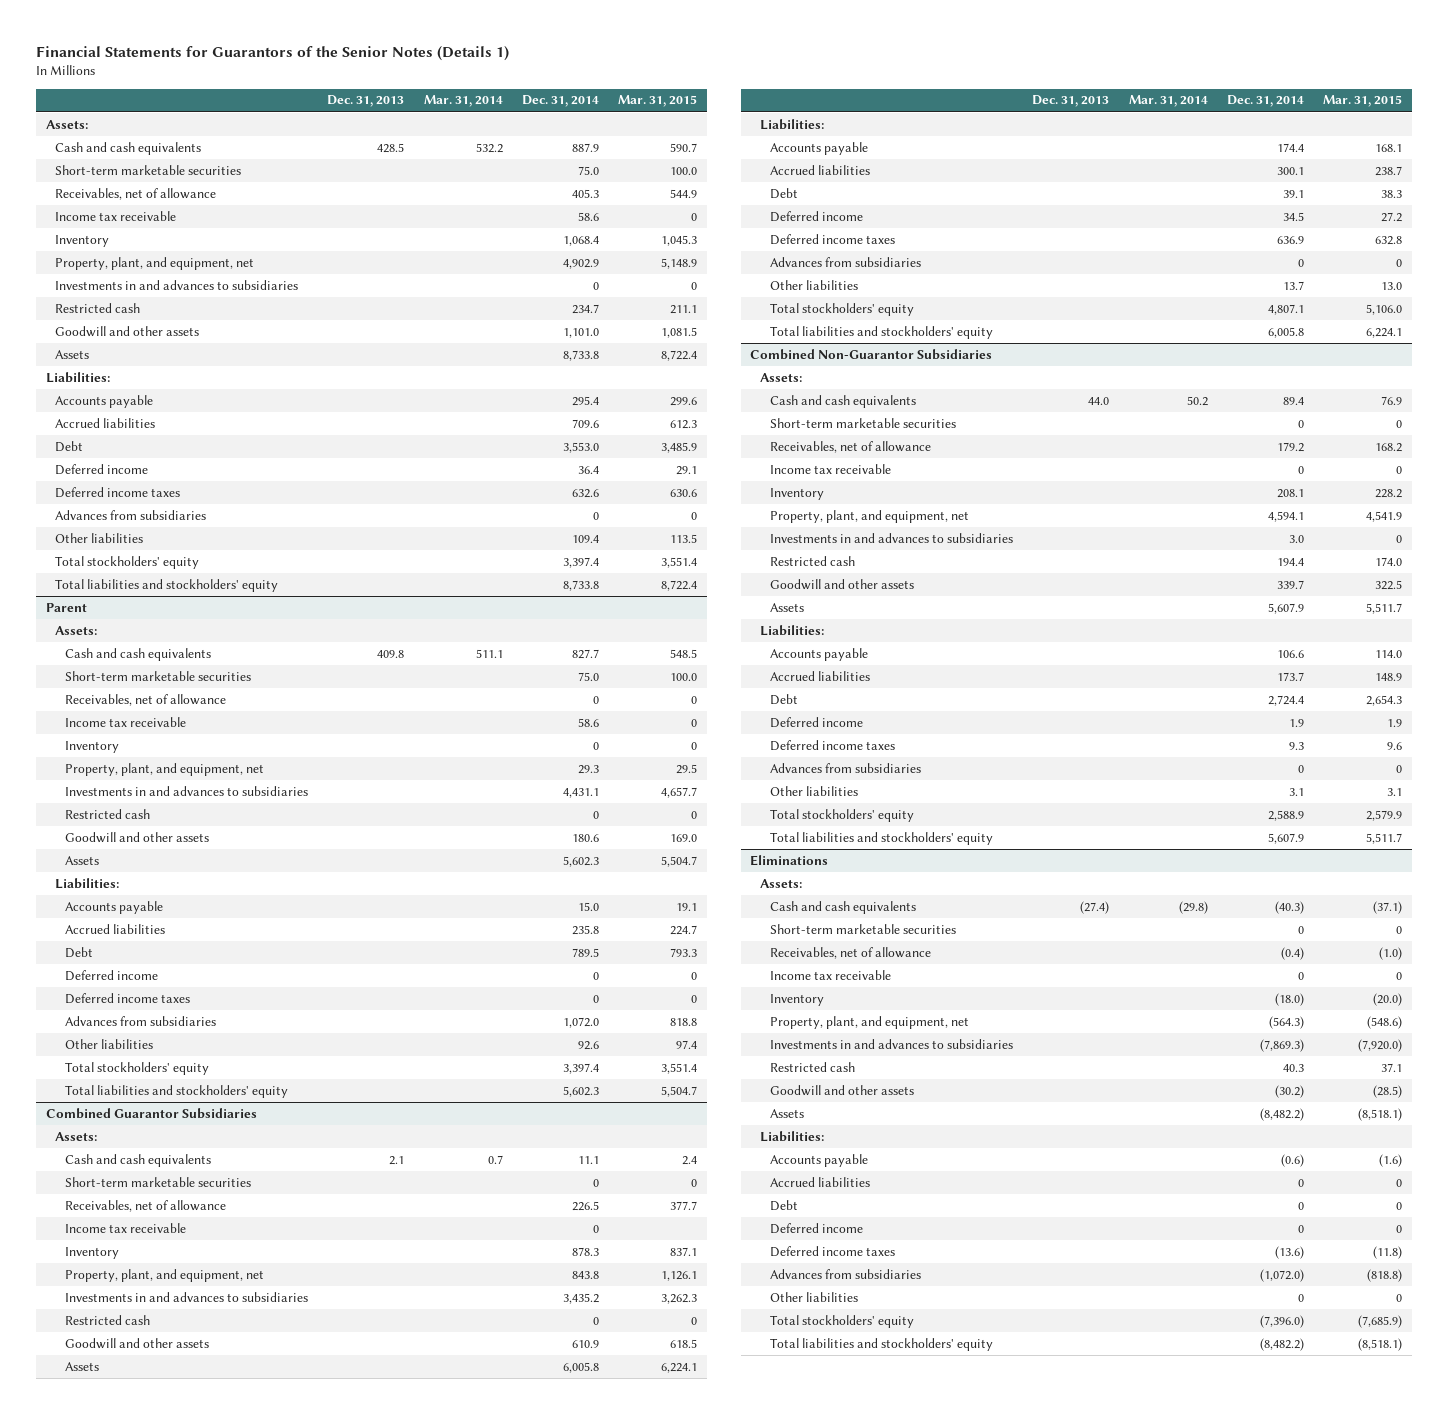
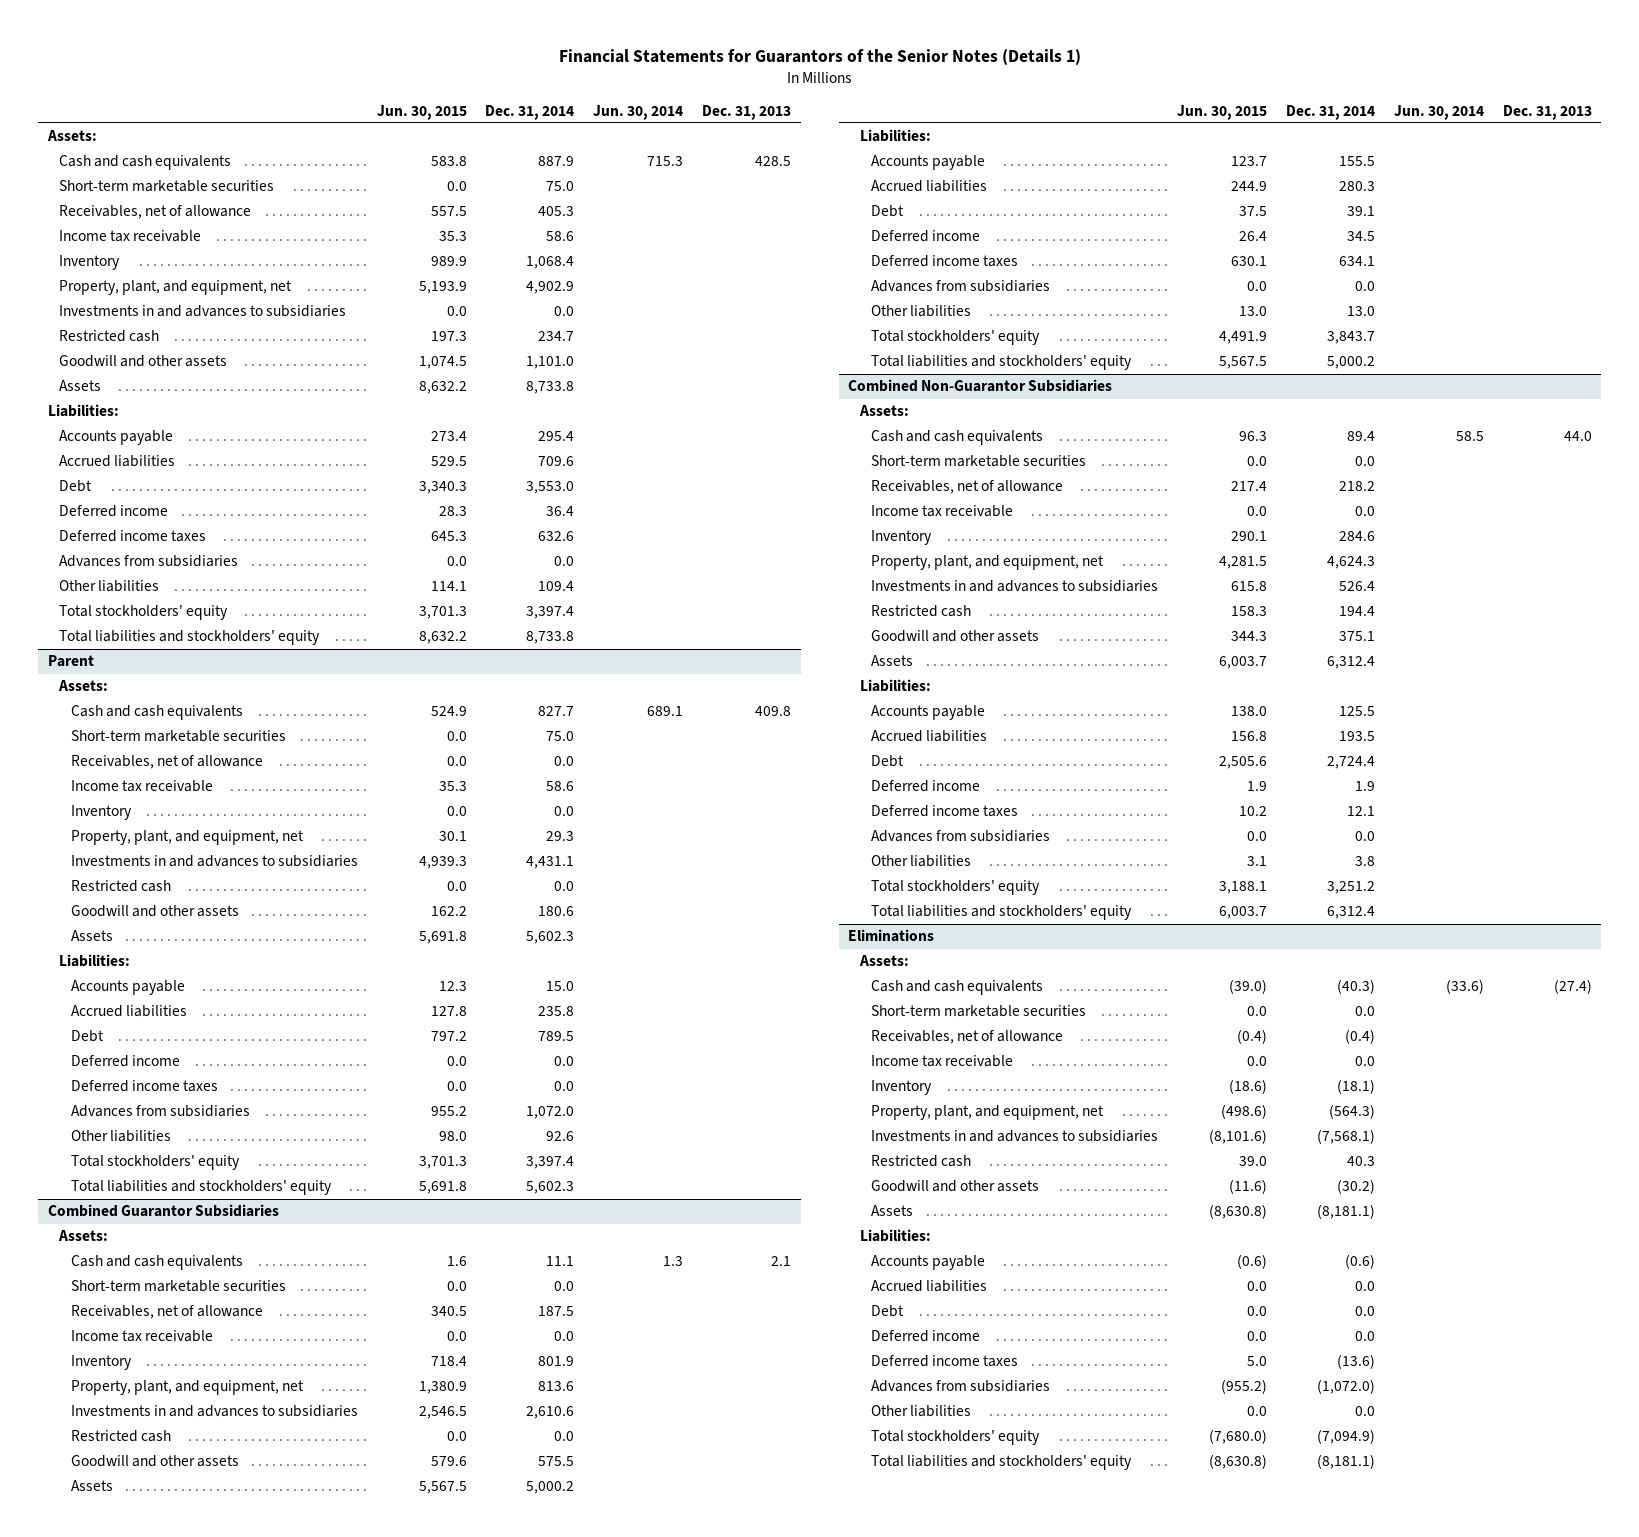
[423,95,503,108] Mar. 31, 2014 -> none
[618,95,698,108] Mar. 31, 2015 -> none
none -> [376,104,467,120] Jun. 30, 2015
none -> [593,104,684,120] Jun. 30, 2014
[593,281,600,290] 0 -> [554,306,575,317] 0.0
[593,511,600,520] 0 -> [554,556,575,567] 0.0
[593,695,600,704] 0 -> [554,756,575,767] 0.0
[593,741,600,750] 0 -> [554,806,575,817] 0.0
[593,810,600,819] 0 -> [554,881,575,892] 0.0
[593,971,600,980] 0 -> [554,1056,575,1067] 0.0
[593,994,600,1003] 0 -> [554,1081,575,1092] 0.0
[593,1178,600,1187] 0 -> [554,1281,575,1292] 0.0
[572,1200,600,1211] 226.5 -> [538,1306,575,1317] 187.5
[593,1224,600,1233] 0 -> [554,1331,575,1342] 0.0
[572,1246,600,1256] 878.3 -> [538,1356,575,1367] 801.9
[572,1270,600,1279] 843.8 -> [538,1381,575,1392] 813.6
[563,1292,600,1304] 3,435.2 -> [526,1406,575,1420] 2,610.6
[593,1316,600,1325] 0 -> [554,1431,575,1442] 0.0
[572,1339,600,1348] 610.9 -> [538,1456,575,1467] 575.5
[563,1361,600,1373] 6,005.8 -> [526,1481,575,1495] 5,000.2
[1276,142,1304,152] 174.4 -> [1338,156,1375,167] 155.5
[1276,166,1304,175] 300.1 -> [1338,181,1375,192] 280.3
[1276,235,1304,244] 636.9 -> [1338,256,1375,267] 634.1
[1297,258,1304,267] 0 -> [1354,281,1375,292] 0.0
[1282,280,1304,290] 13.7 -> [1346,306,1375,317] 13.0
[1267,303,1304,315] 4,807.1 -> [1326,331,1375,345] 3,843.7
[1267,326,1304,338] 6,005.8 -> [1326,356,1375,370] 5,000.2
[1297,419,1304,428] 0 -> [1354,456,1375,467] 0.0
[1276,441,1304,452] 179.2 -> [1338,481,1375,492] 218.2
[1297,465,1304,474] 0 -> [1354,506,1375,517] 0.0
[1276,488,1304,498] 208.1 -> [1338,531,1375,542] 284.6
[1267,510,1304,522] 4,594.1 -> [1326,556,1375,570] 4,624.3
[1288,534,1304,543] 3.0 -> [1338,581,1375,592] 526.4
[1276,579,1304,589] 339.7 -> [1338,631,1375,642] 375.1
[1267,602,1304,614] 5,607.9 -> [1326,656,1375,670] 6,312.4
[1276,649,1304,658] 106.6 -> [1338,706,1375,717] 125.5
[1276,671,1304,681] 173.7 -> [1338,731,1375,742] 193.5
[1288,741,1304,750] 9.3 -> [1346,806,1375,817] 12.1
[1297,764,1304,773] 0 -> [1354,831,1375,842] 0.0
[1288,787,1304,796] 3.1 -> [1354,856,1375,867] 3.8
[1267,809,1304,821] 2,588.9 -> [1326,881,1375,895] 3,251.2
[1267,832,1304,844] 5,607.9 -> [1326,906,1375,920] 6,312.4
[1297,925,1304,934] 0 -> [1354,1006,1375,1017] 0.0
[1297,971,1304,980] 0 -> [1354,1056,1375,1067] 0.0
[1274,992,1304,1006] (18.0) -> [1336,1079,1375,1095] (18.1)
[1259,1038,1304,1052] (7,869.3) -> [1316,1129,1375,1145] (7,568.1)
[1259,1107,1304,1121] (8,482.2) -> [1316,1204,1375,1220] (8,181.1)
[1297,1178,1304,1187] 0 -> [1354,1281,1375,1292] 0.0
[1297,1201,1304,1210] 0 -> [1354,1306,1375,1317] 0.0
[1297,1224,1304,1233] 0 -> [1354,1331,1375,1342] 0.0
[1297,1293,1304,1302] 0 -> [1354,1406,1375,1417] 0.0
[1259,1314,1304,1328] (7,396.0) -> [1316,1429,1375,1445] (7,094.9)
[1259,1337,1304,1351] (8,482.2) -> [1316,1454,1375,1470] (8,181.1)

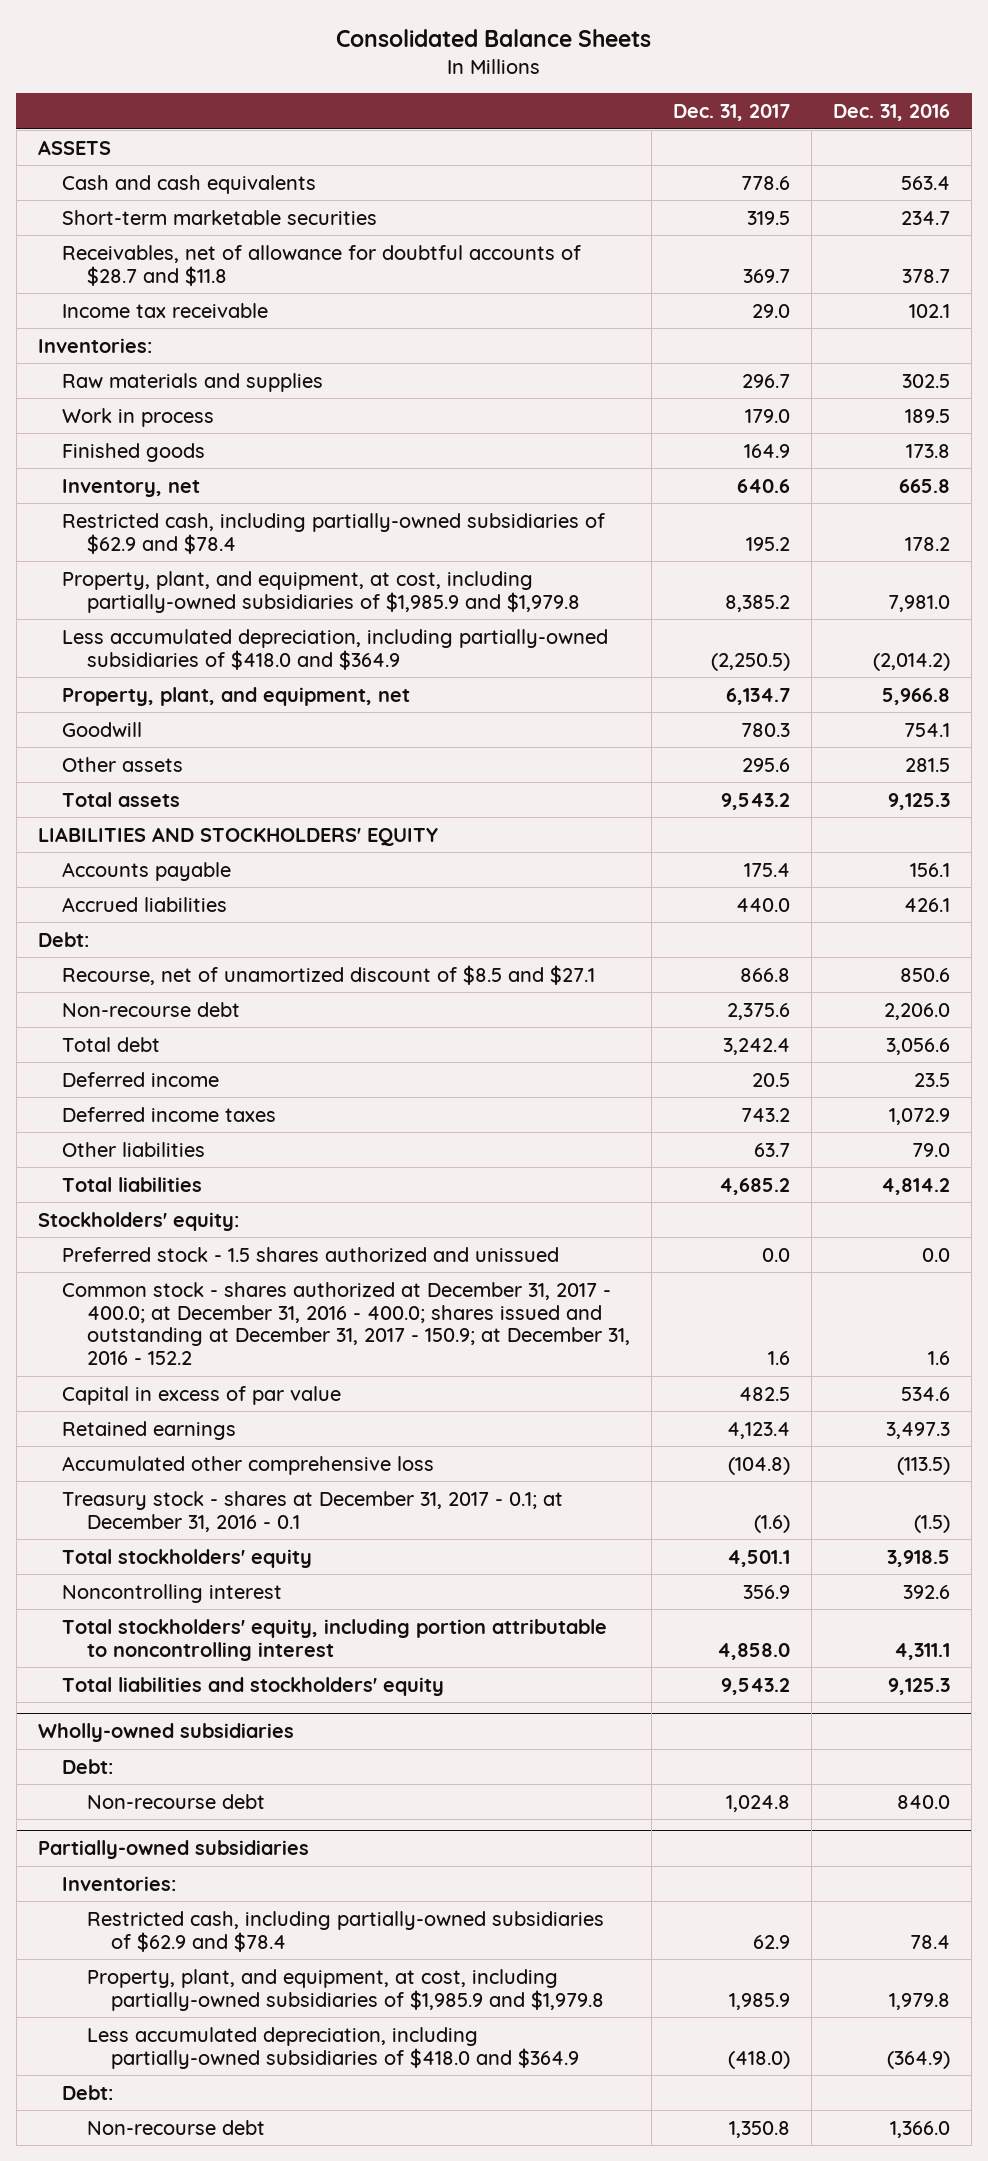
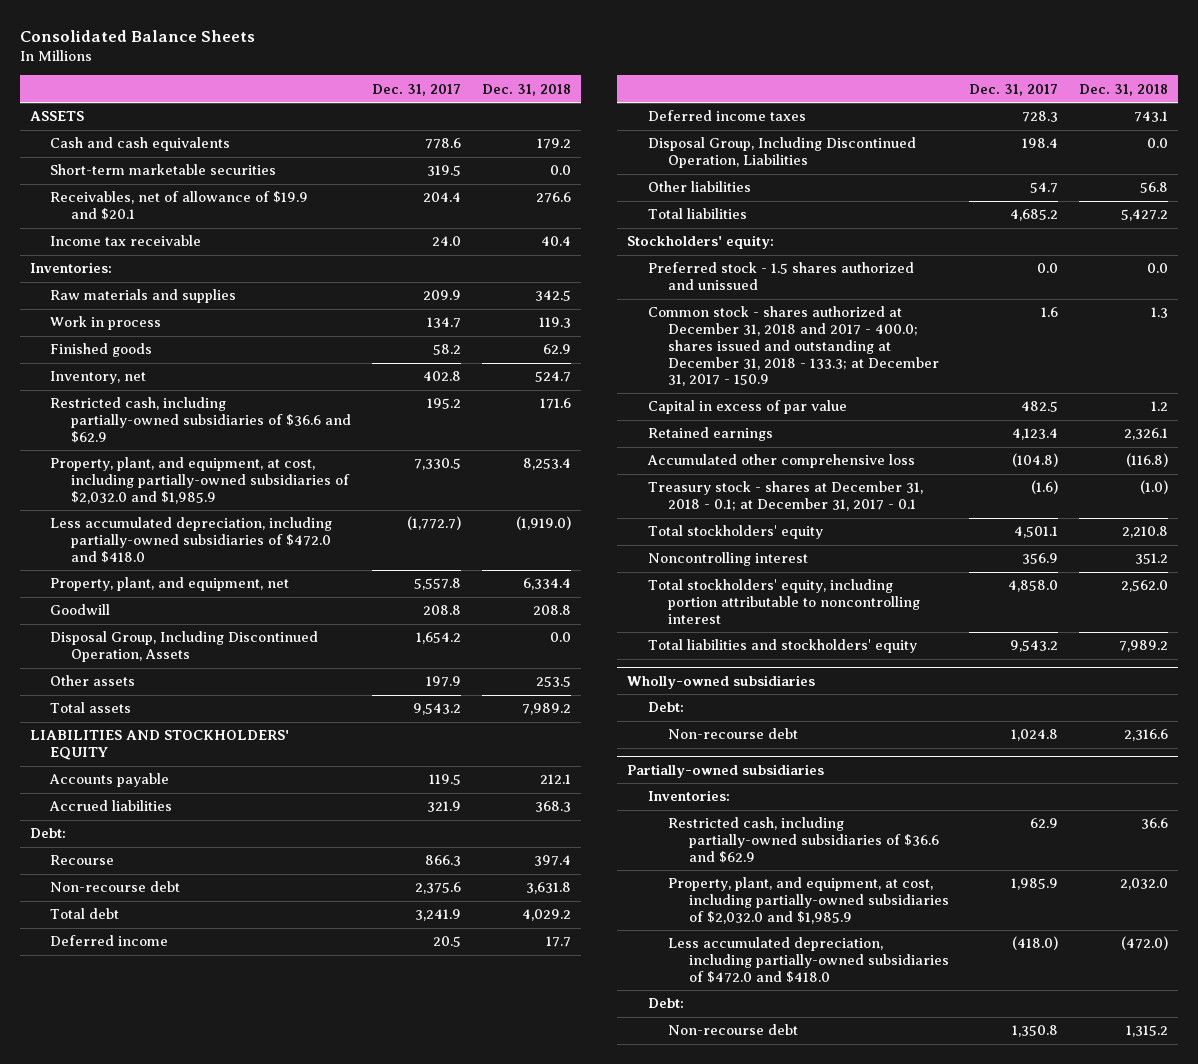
[833,104,951,122] Dec. 31, 2016 -> none
none -> [481,83,571,96] Dec. 31, 2018
[62,244,582,286] Receivables, net of allowance for doubtful accounts of $28.7 and $11.8 -> [50,191,309,221] Receivables, net of allowance of $19.9 and $20.1
[742,268,790,283] 369.7 -> [423,192,462,203] 204.4
[751,303,790,318] 29.0 -> [432,236,462,247] 24.0
[741,373,790,388] 296.7 -> [423,290,462,301] 209.9
[744,408,790,423] 179.0 -> [427,317,462,329] 134.7
[743,443,790,458] 164.9 -> [433,344,462,356] 58.2
[736,478,790,493] 640.6 -> [423,371,462,382] 402.8
[62,512,606,554] Restricted cash, including partially-owned subsidiaries of $62.9 and $78.4 -> [50,397,351,443] Restricted cash, including partially-owned subsidiaries of $36.6 and $62.9
[62,570,580,613] Property, plant, and equipment, at cost, including partially-owned subsidiaries of $1,985.9 and $1,979.8 -> [50,457,350,504] Property, plant, and equipment, at cost, including partially-owned subsidiaries of $2,032.0 and $1,985.9
[724,594,790,612] 8,385.2 -> [414,458,462,471] 7,330.5
[62,628,609,670] Less accumulated depreciation, including partially-owned subsidiaries of $418.0 and $364.9 -> [50,517,333,563] Less accumulated depreciation, including partially-owned subsidiaries of $472.0 and $418.0
[710,652,790,671] (2,250.5) -> [407,516,462,531] (1,772.7)
[725,687,790,705] 6,134.7 -> [414,578,462,591] 5,557.8
[740,722,790,737] 780.3 -> [423,605,462,616] 208.8
none -> [50,631,319,663] Disposal Group, Including Discontinued Operation, Assets
[741,757,790,772] 295.6 -> [426,676,462,688] 197.9
[743,862,790,877] 175.4 -> [429,774,462,786] 119.5
[735,897,790,912] 440.0 -> [427,801,462,813] 321.9
[62,964,596,985] Recourse, net of unamortized discount of $8.5 and $27.1 -> none
none -> [50,855,115,866] Recourse
[722,1037,790,1055] 3,242.4 -> [415,909,462,922] 3,241.9
[740,1107,790,1122] 743.2 -> [1022,111,1059,123] 728.3
none -> [647,137,916,169] Disposal Group, Including Discontinued Operation, Liabilities
[753,1142,790,1157] 63.7 -> [1030,182,1059,194] 54.7
[62,1281,630,1366] Common stock - shares authorized at December 31, 2017 - 400.0; at December 31, 2016 - 400.0; shares issued and outstanding at December 31, 2017 - 150.9; at December 31, 2016 - 152.2 -> [647,306,940,387] Common stock - shares authorized at December 31, 2018 and 2017 - 400.0; shares issued and outstanding at December 31, 2018 - 133.3; at December 31, 2017 - 150.9
[62,1490,564,1532] Treasury stock - shares at December 31, 2017 - 0.1; at December 31, 2016 - 0.1 -> [647,481,923,512] Treasury stock - shares at December 31, 2018 - 0.1; at December 31, 2017 - 0.1
[86,1910,604,1952] Restricted cash, including partially-owned subsidiaries of $62.9 and $78.4 -> [668,817,939,863] Restricted cash, including partially-owned subsidiaries of $36.6 and $62.9
[86,1968,605,2011] Property, plant, and equipment, at cost, including partially-owned subsidiaries of $1,985.9 and $1,979.8 -> [668,877,949,924] Property, plant, and equipment, at cost, including partially-owned subsidiaries of $2,032.0 and $1,985.9
[86,2026,580,2069] Less accumulated depreciation, including partially-owned subsidiaries of $418.0 and $364.9 -> [668,937,949,983] Less accumulated depreciation, including partially-owned subsidiaries of $472.0 and $418.0

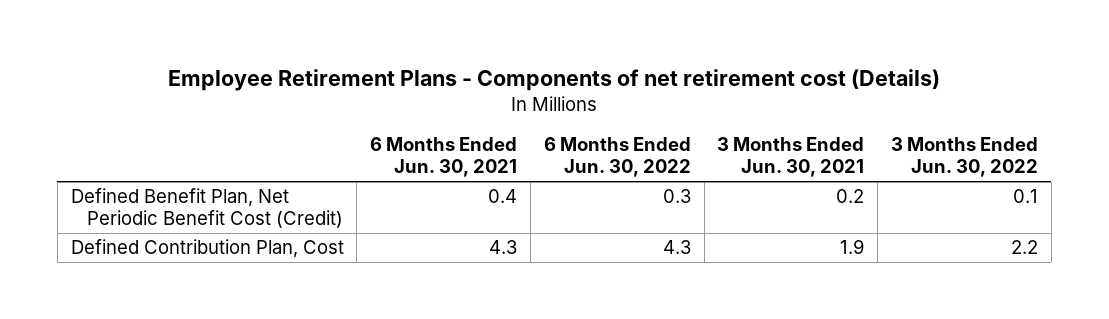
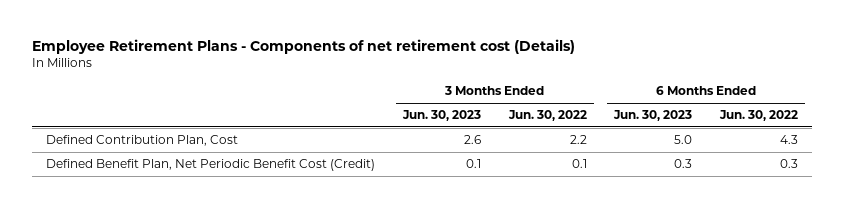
[370,137,518,178] 6 Months Ended Jun. 30, 2021 -> none
[717,137,865,178] 3 Months Ended Jun. 30, 2021 -> none
none -> [401,110,481,122] Jun. 30, 2023
none -> [613,110,693,122] Jun. 30, 2023
[70,188,343,229] Defined Benefit Plan, Net Periodic Benefit Cost (Credit) -> [46,159,376,172] Defined Benefit Plan, Net Periodic Benefit Cost (Credit)

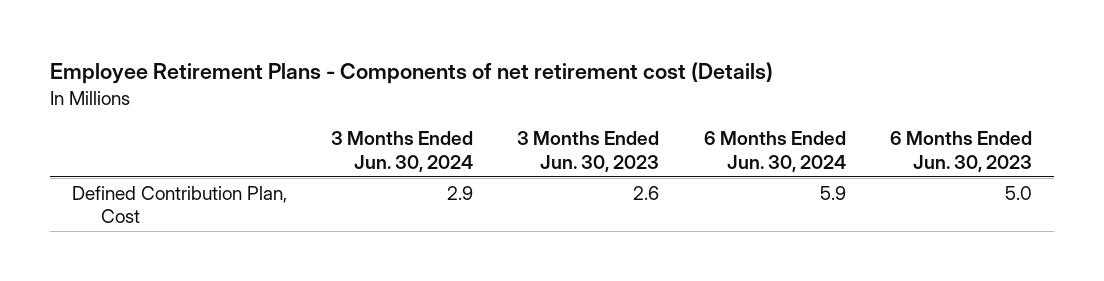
[507,110,587,122] Jun. 30, 2022 -> none
[718,110,798,122] Jun. 30, 2022 -> none
none -> [331,131,474,172] 3 Months Ended Jun. 30, 2024
none -> [703,131,846,172] 6 Months Ended Jun. 30, 2024
[46,159,376,172] Defined Benefit Plan, Net Periodic Benefit Cost (Credit) -> none

